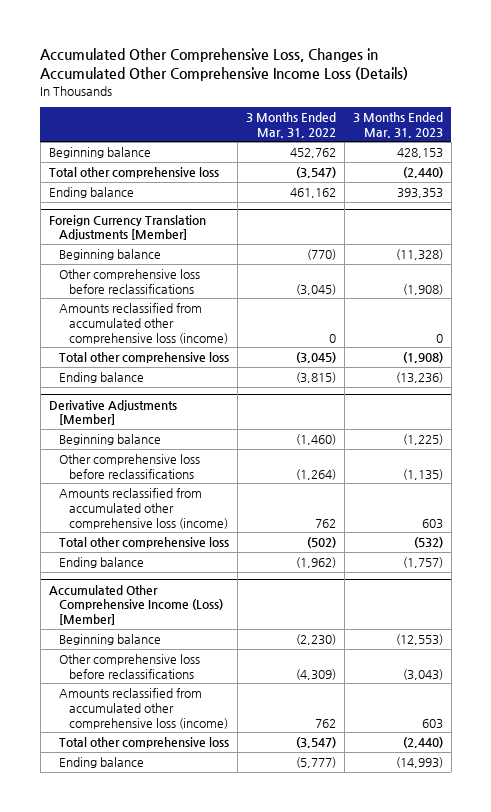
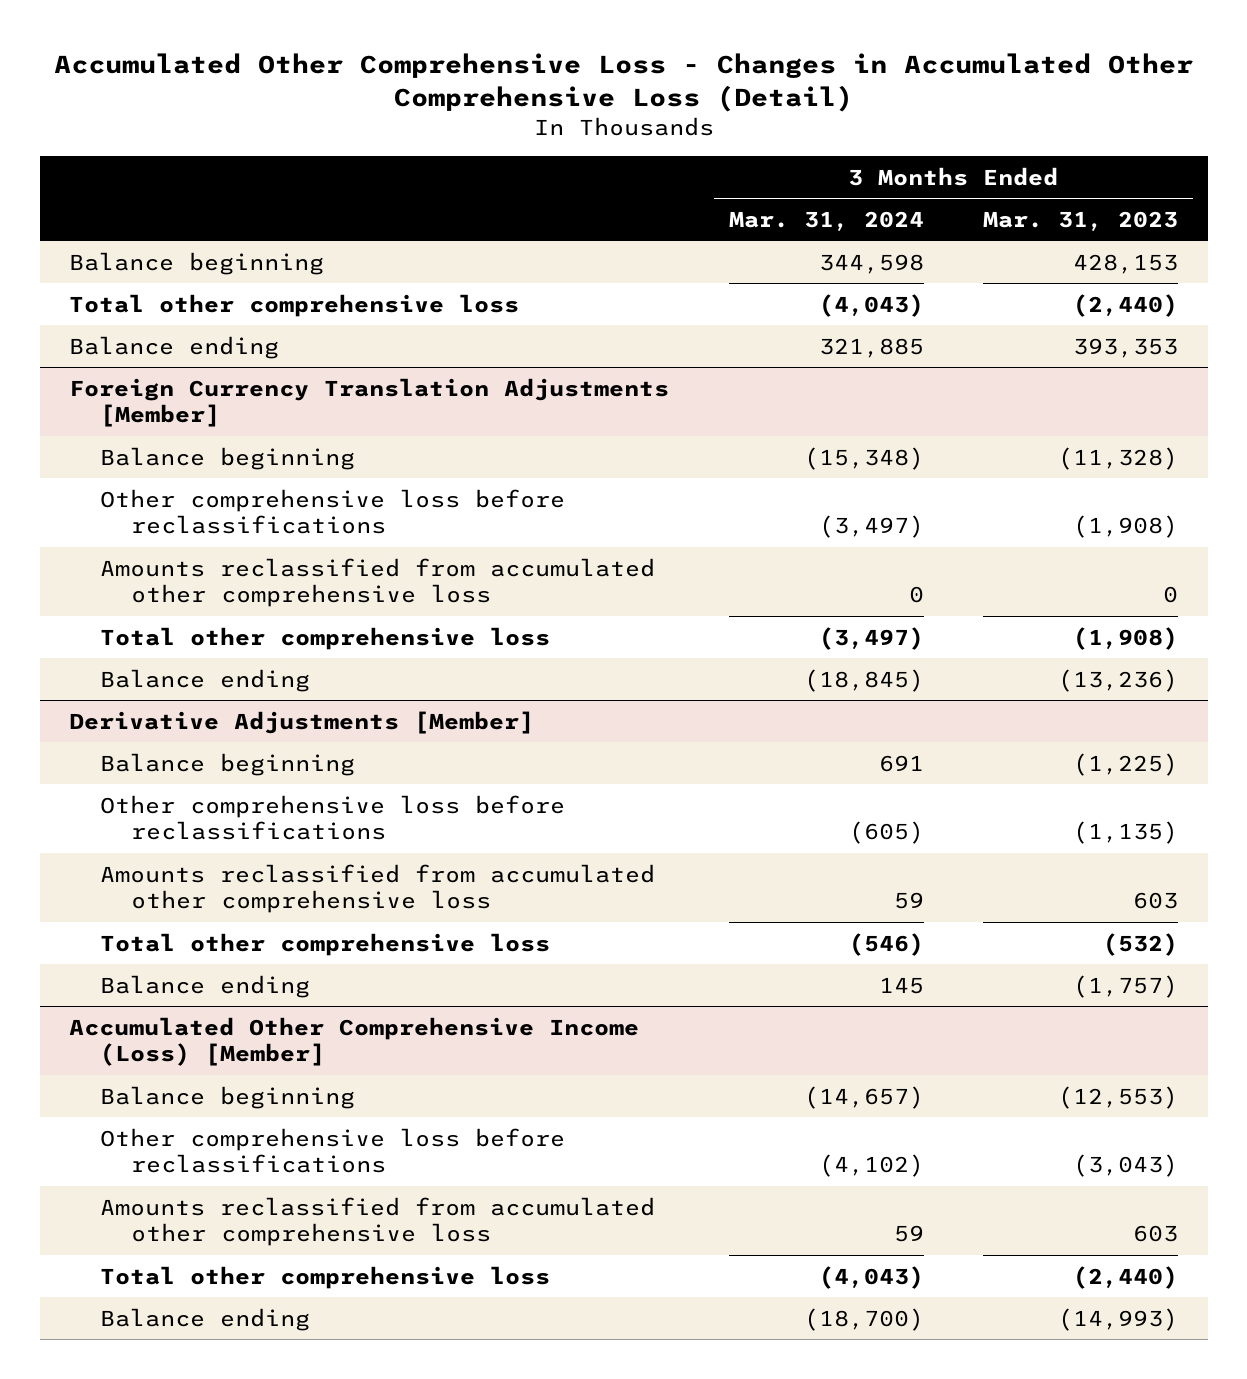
[40,48,409,82] Accumulated Other Comprehensive Loss, Changes in Accumulated Other Comprehensive Income Loss (Details) -> [53,52,1193,112] Accumulated Other Comprehensive Loss - Changes in Accumulated Other Comprehensive Loss (Detail)
[245,111,336,138] 3 Months Ended Mar. 31, 2022 -> none
none -> [728,210,924,231] Mar. 31, 2024
[48,147,151,159] Beginning balance -> [69,251,325,275] Balance beginning
[48,187,134,199] Ending balance -> [69,335,280,359] Balance ending
[58,249,161,261] Beginning balance -> [99,446,355,470] Balance beginning
[58,303,229,344] Amounts reclassified from accumulated other comprehensive loss (income) -> [99,557,655,608] Amounts reclassified from accumulated other comprehensive loss
[58,372,144,384] Ending balance -> [99,668,310,692] Balance ending
[58,434,161,446] Beginning balance -> [99,752,355,776] Balance beginning
[58,488,229,529] Amounts reclassified from accumulated other comprehensive loss (income) -> [99,863,655,914] Amounts reclassified from accumulated other comprehensive loss
[58,557,144,569] Ending balance -> [99,974,310,998] Balance ending
[58,634,161,646] Beginning balance -> [99,1085,355,1109] Balance beginning
[58,688,229,729] Amounts reclassified from accumulated other comprehensive loss (income) -> [99,1196,655,1247] Amounts reclassified from accumulated other comprehensive loss
[58,757,144,769] Ending balance -> [99,1307,310,1331] Balance ending

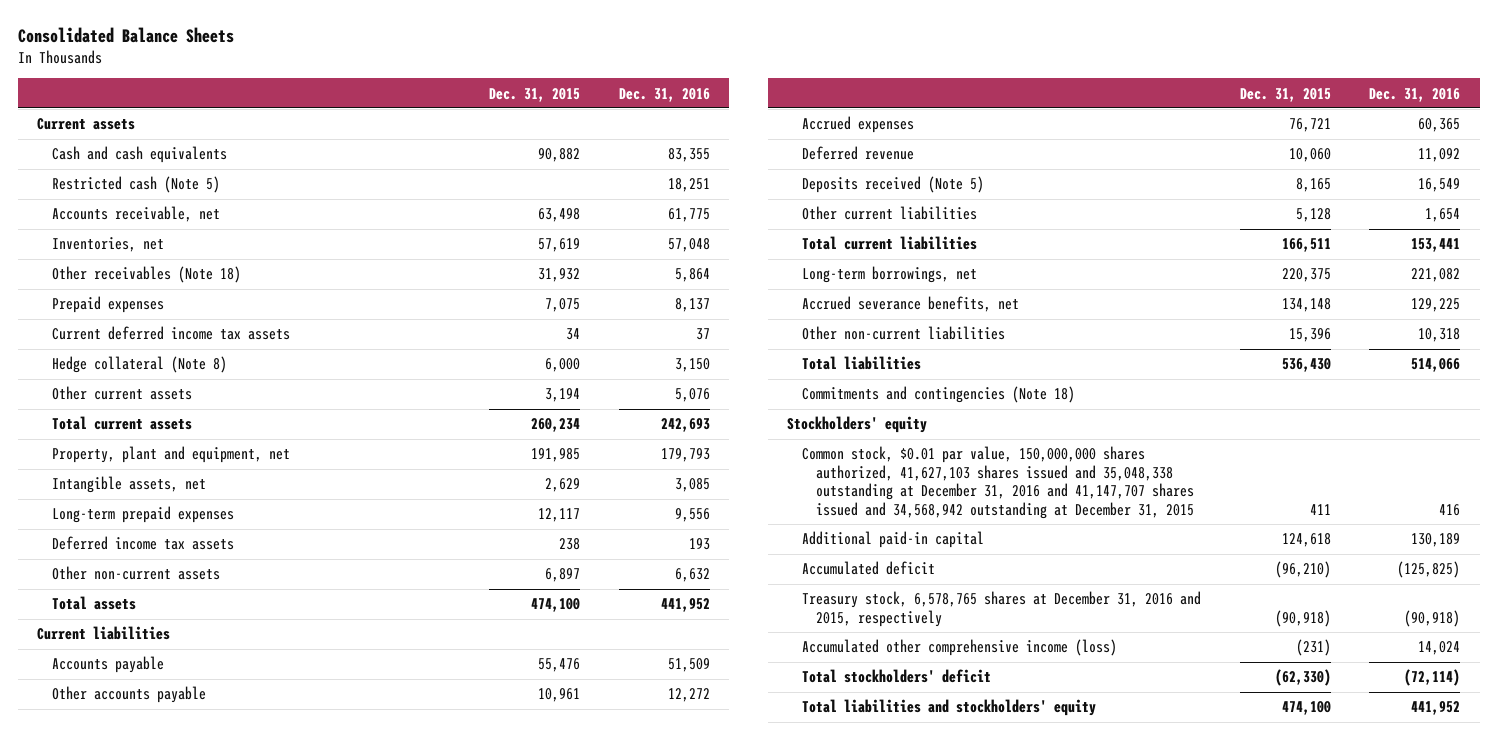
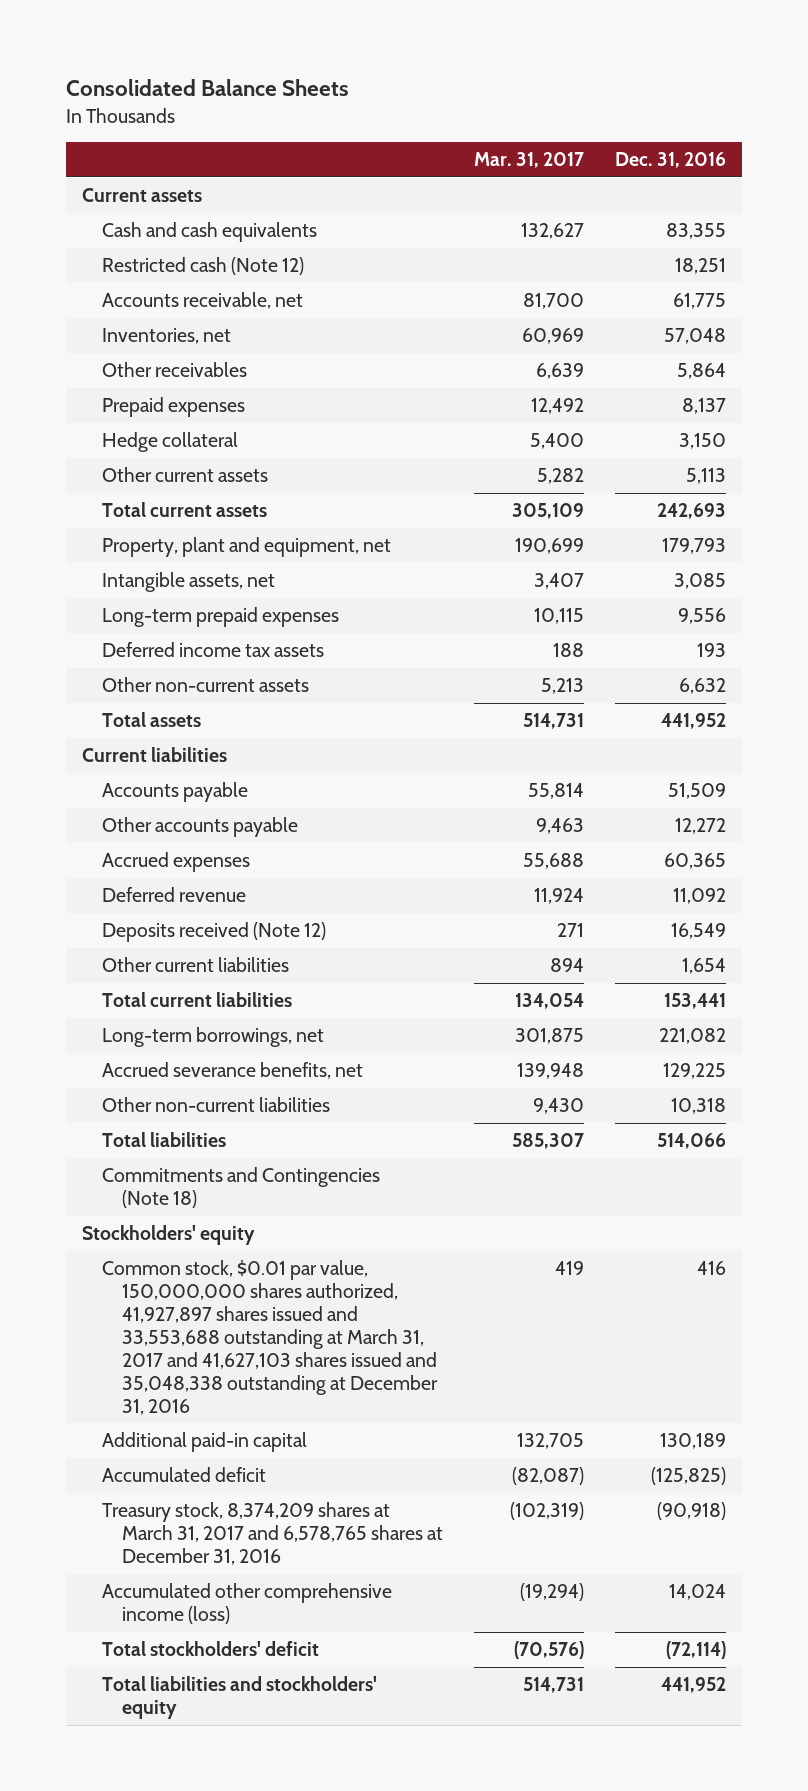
[489,87,581,102] Dec. 31, 2015 -> none
none -> [474,152,585,169] Mar. 31, 2017
[51,176,220,194] Restricted cash (Note 5) -> [101,257,304,276] Restricted cash (Note 12)
[51,266,241,284] Other receivables (Note 18) -> [101,362,247,378] Other receivables
[51,326,290,341] Current deferred income tax assets -> none
[51,356,227,374] Hedge collateral (Note 8) -> [101,432,238,453] Hedge collateral
[674,388,710,403] 5,076 -> [686,468,727,485] 5,113
[801,176,984,194] Deposits received (Note 5) -> [101,922,326,943] Deposits received (Note 12)
[801,386,1075,404] Commitments and contingencies (Note 18) -> [101,1167,380,1209] Commitments and Contingencies (Note 18)
[801,446,1195,519] Common stock, $0.01 par value, 150,000,000 shares authorized, 41,627,103 shares issued and 35,048,338 outstanding at December 31, 2016 and 41,147,707 shares issued and 34,568,942 outstanding at December 31, 2015 -> [101,1260,439,1415] Common stock, $0.01 par value, 150,000,000 shares authorized, 41,927,897 shares issued and 33,553,688 outstanding at March 31, 2017 and 41,627,103 shares issued and 35,048,338 outstanding at December 31, 2016
[801,591,1201,627] Treasury stock, 6,578,765 shares at December 31, 2016 and 2015, respectively -> [101,1502,444,1566] Treasury stock, 8,374,209 shares at March 31, 2017 and 6,578,765 shares at December 31, 2016

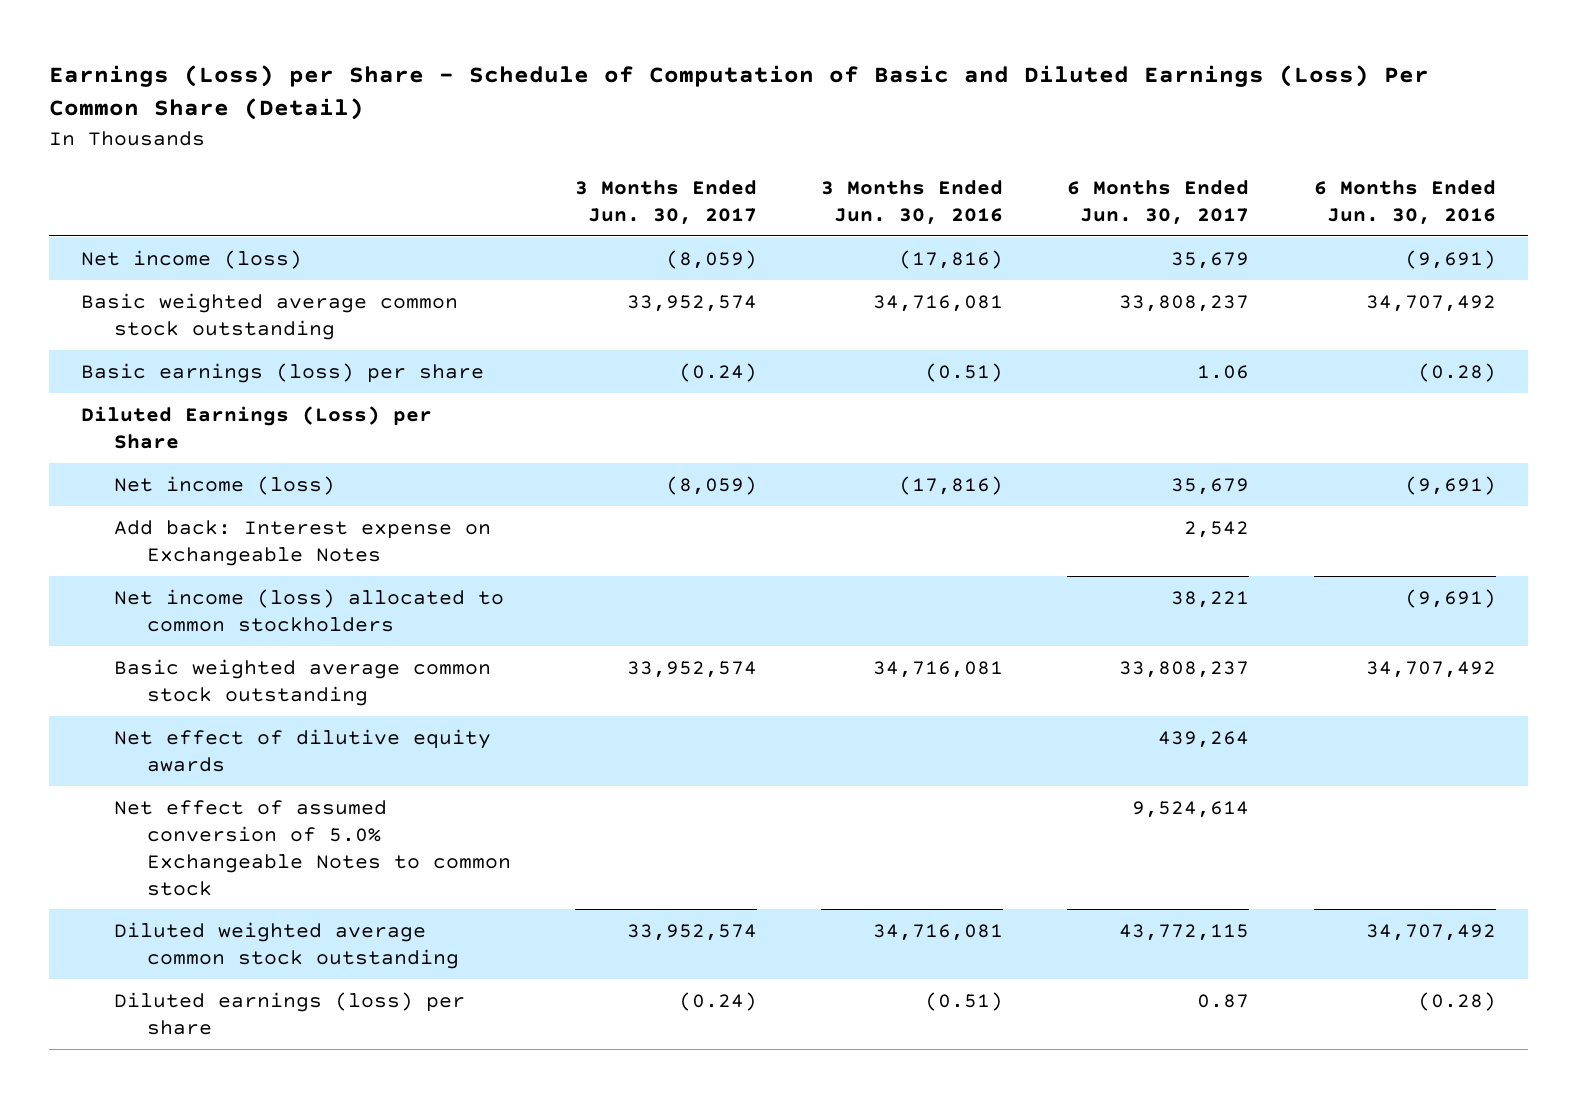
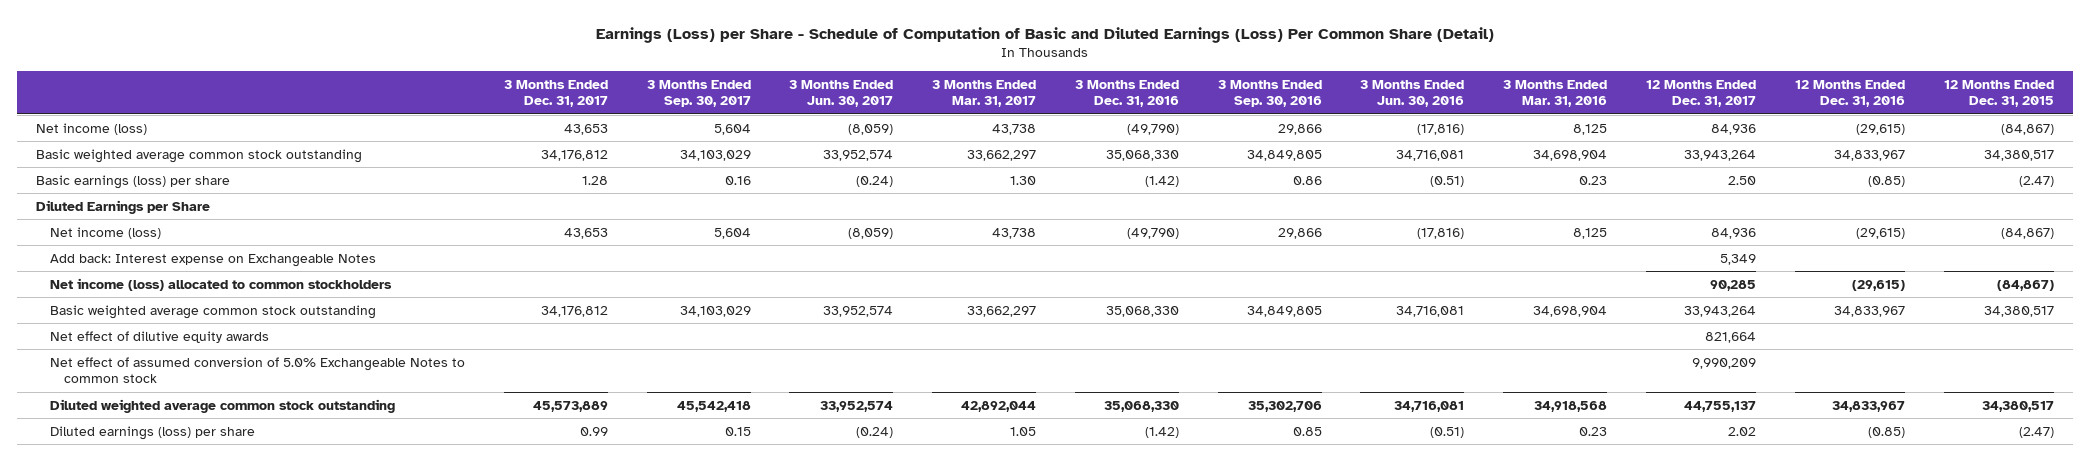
[1067,179,1250,225] 6 Months Ended Jun. 30, 2017 -> none
[1313,179,1496,225] 6 Months Ended Jun. 30, 2016 -> none
none -> [503,79,608,108] 3 Months Ended Dec. 31, 2017
none -> [646,79,751,108] 3 Months Ended Sep. 30, 2017
none -> [932,79,1037,108] 3 Months Ended Mar. 31, 2017
none -> [1074,79,1179,108] 3 Months Ended Dec. 31, 2016
none -> [1217,79,1322,108] 3 Months Ended Sep. 30, 2016
none -> [1503,79,1608,108] 3 Months Ended Mar. 31, 2016
none -> [1645,79,1756,108] 12 Months Ended Dec. 31, 2017
none -> [1794,79,1905,108] 12 Months Ended Dec. 31, 2016
none -> [1943,79,2054,108] 12 Months Ended Dec. 31, 2015
[80,405,432,449] Diluted Earnings (Loss) per Share -> [36,199,211,214] Diluted Earnings per Share

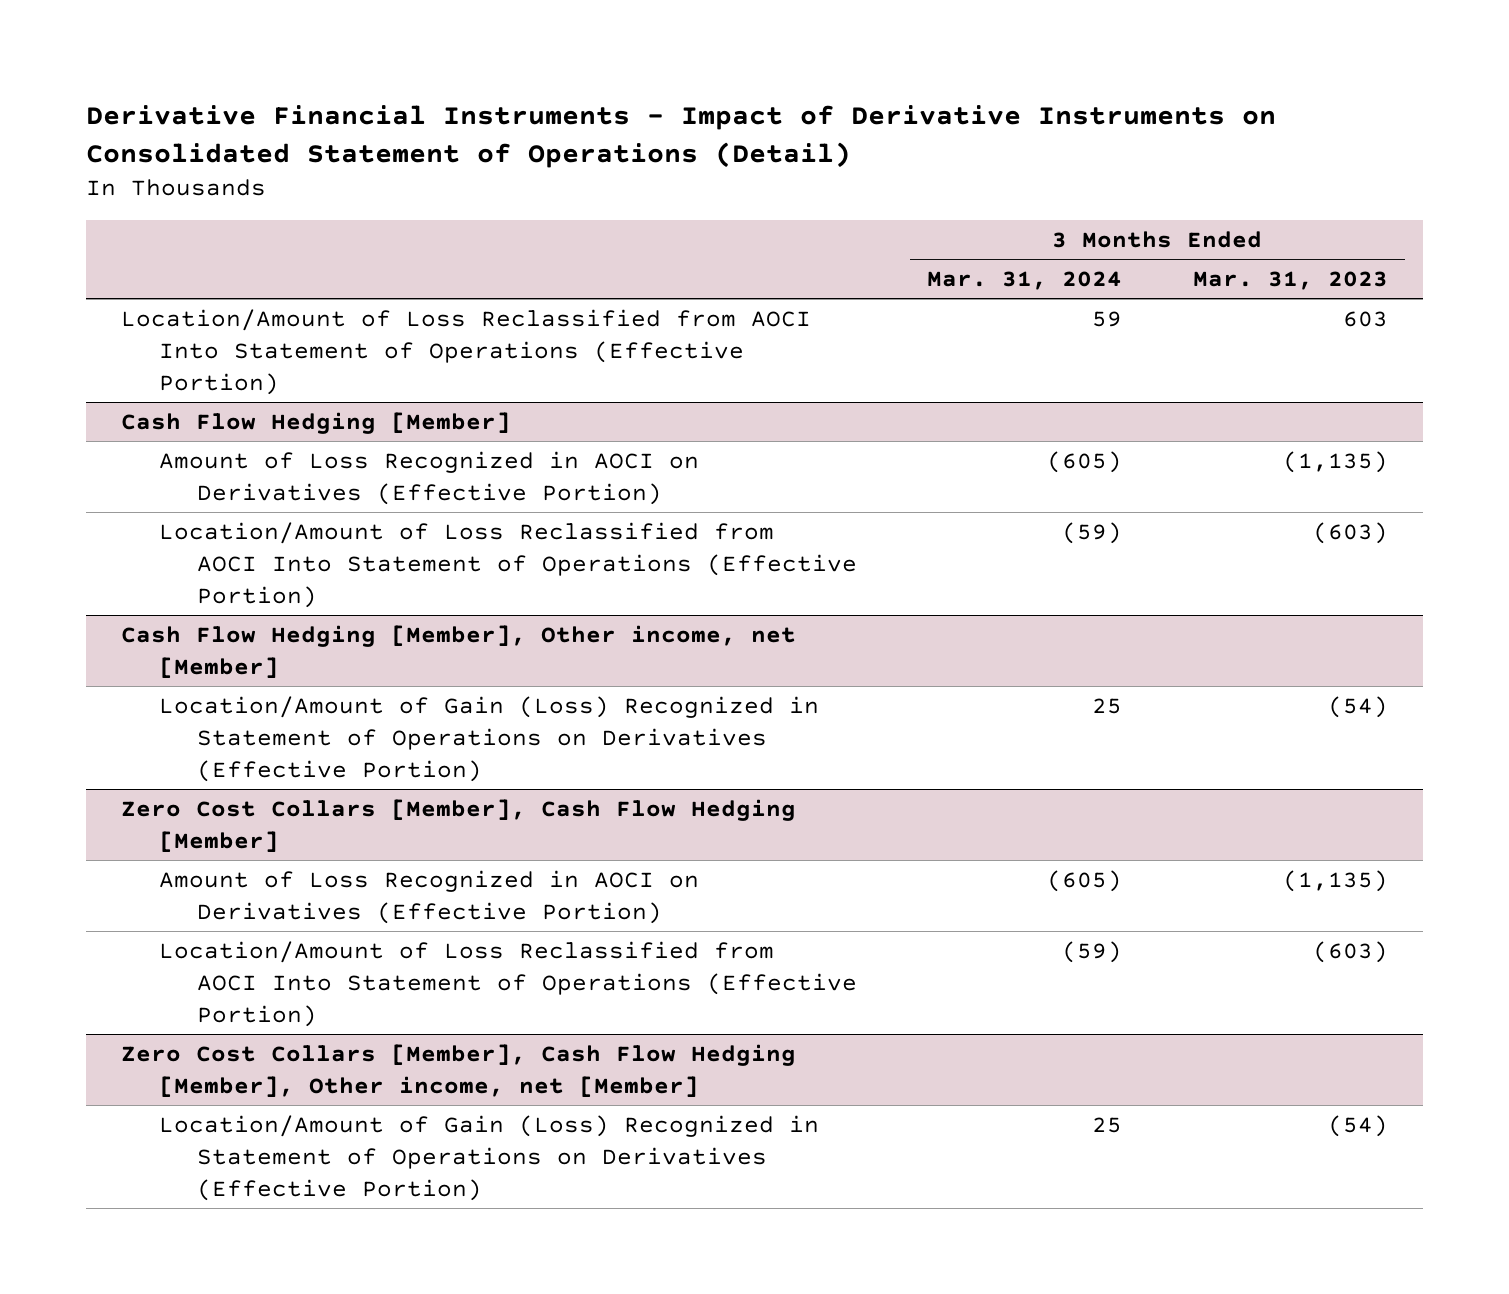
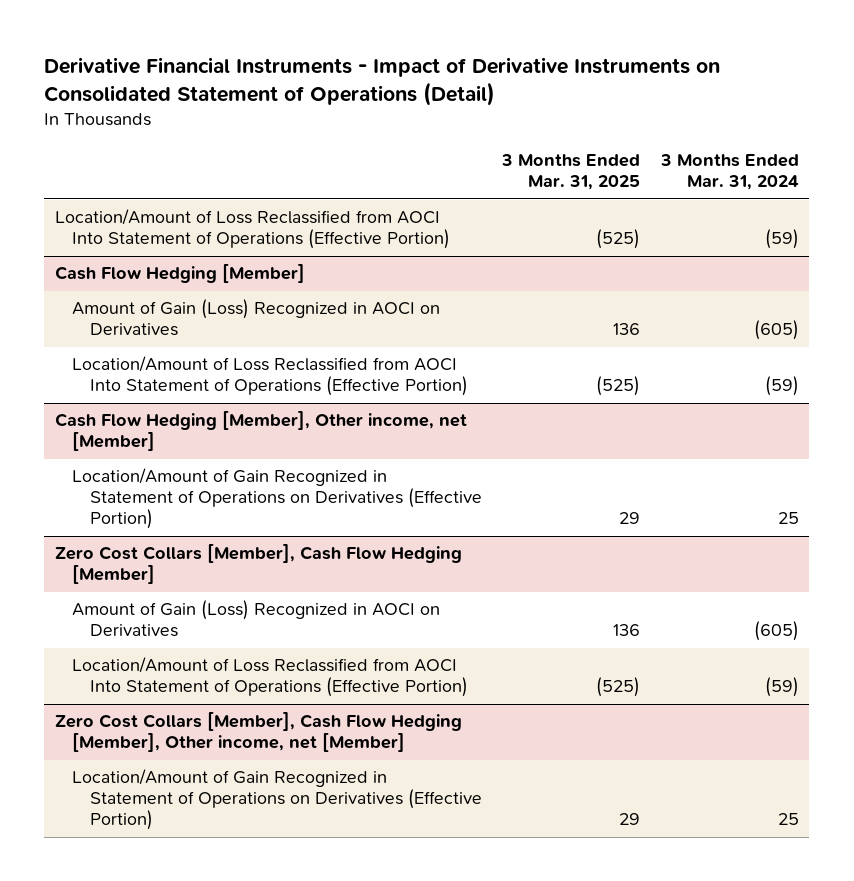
[1192,270,1388,290] Mar. 31, 2023 -> none
none -> [501,154,641,191] 3 Months Ended Mar. 31, 2025
[1092,310,1123,327] 59 -> [765,229,800,250] (59)
[158,450,699,505] Amount of Loss Recognized in AOCI on Derivatives (Effective Portion) -> [72,299,441,337] Amount of Gain (Loss) Recognized in AOCI on Derivatives
[158,695,819,782] Location/Amount of Gain (Loss) Recognized in Statement of Operations on Derivatives (Effective Portion) -> [72,468,482,530] Location/Amount of Gain Recognized in Statement of Operations on Derivatives (Effective Portion)
[158,869,699,924] Amount of Loss Recognized in AOCI on Derivatives (Effective Portion) -> [72,600,441,638] Amount of Gain (Loss) Recognized in AOCI on Derivatives
[158,1114,819,1201] Location/Amount of Gain (Loss) Recognized in Statement of Operations on Derivatives (Effective Portion) -> [72,769,482,831] Location/Amount of Gain Recognized in Statement of Operations on Derivatives (Effective Portion)

